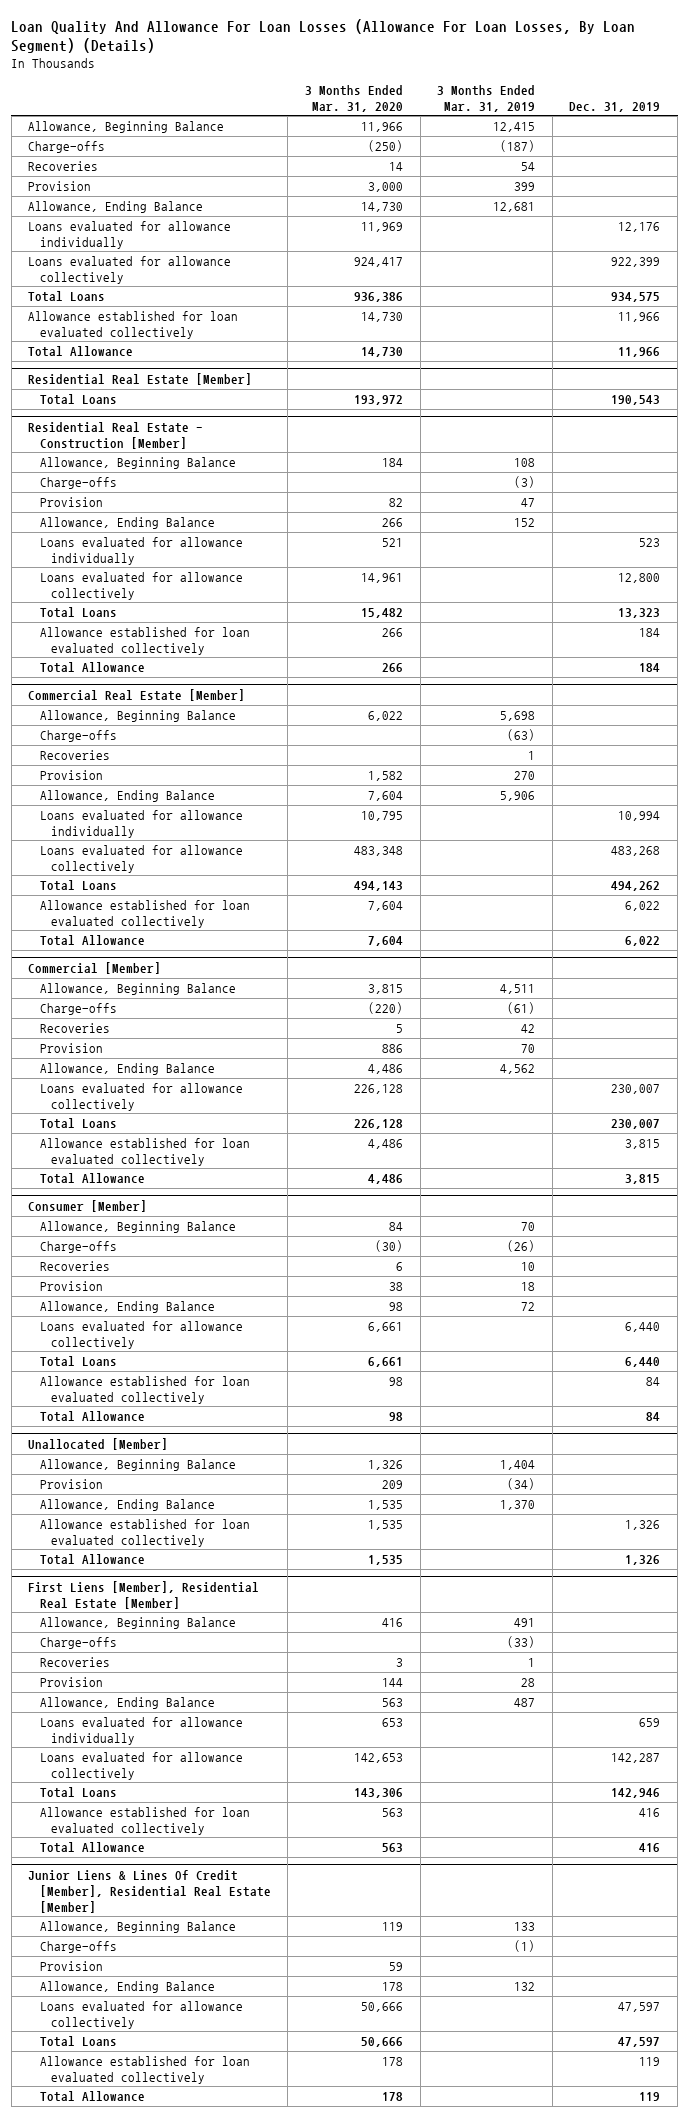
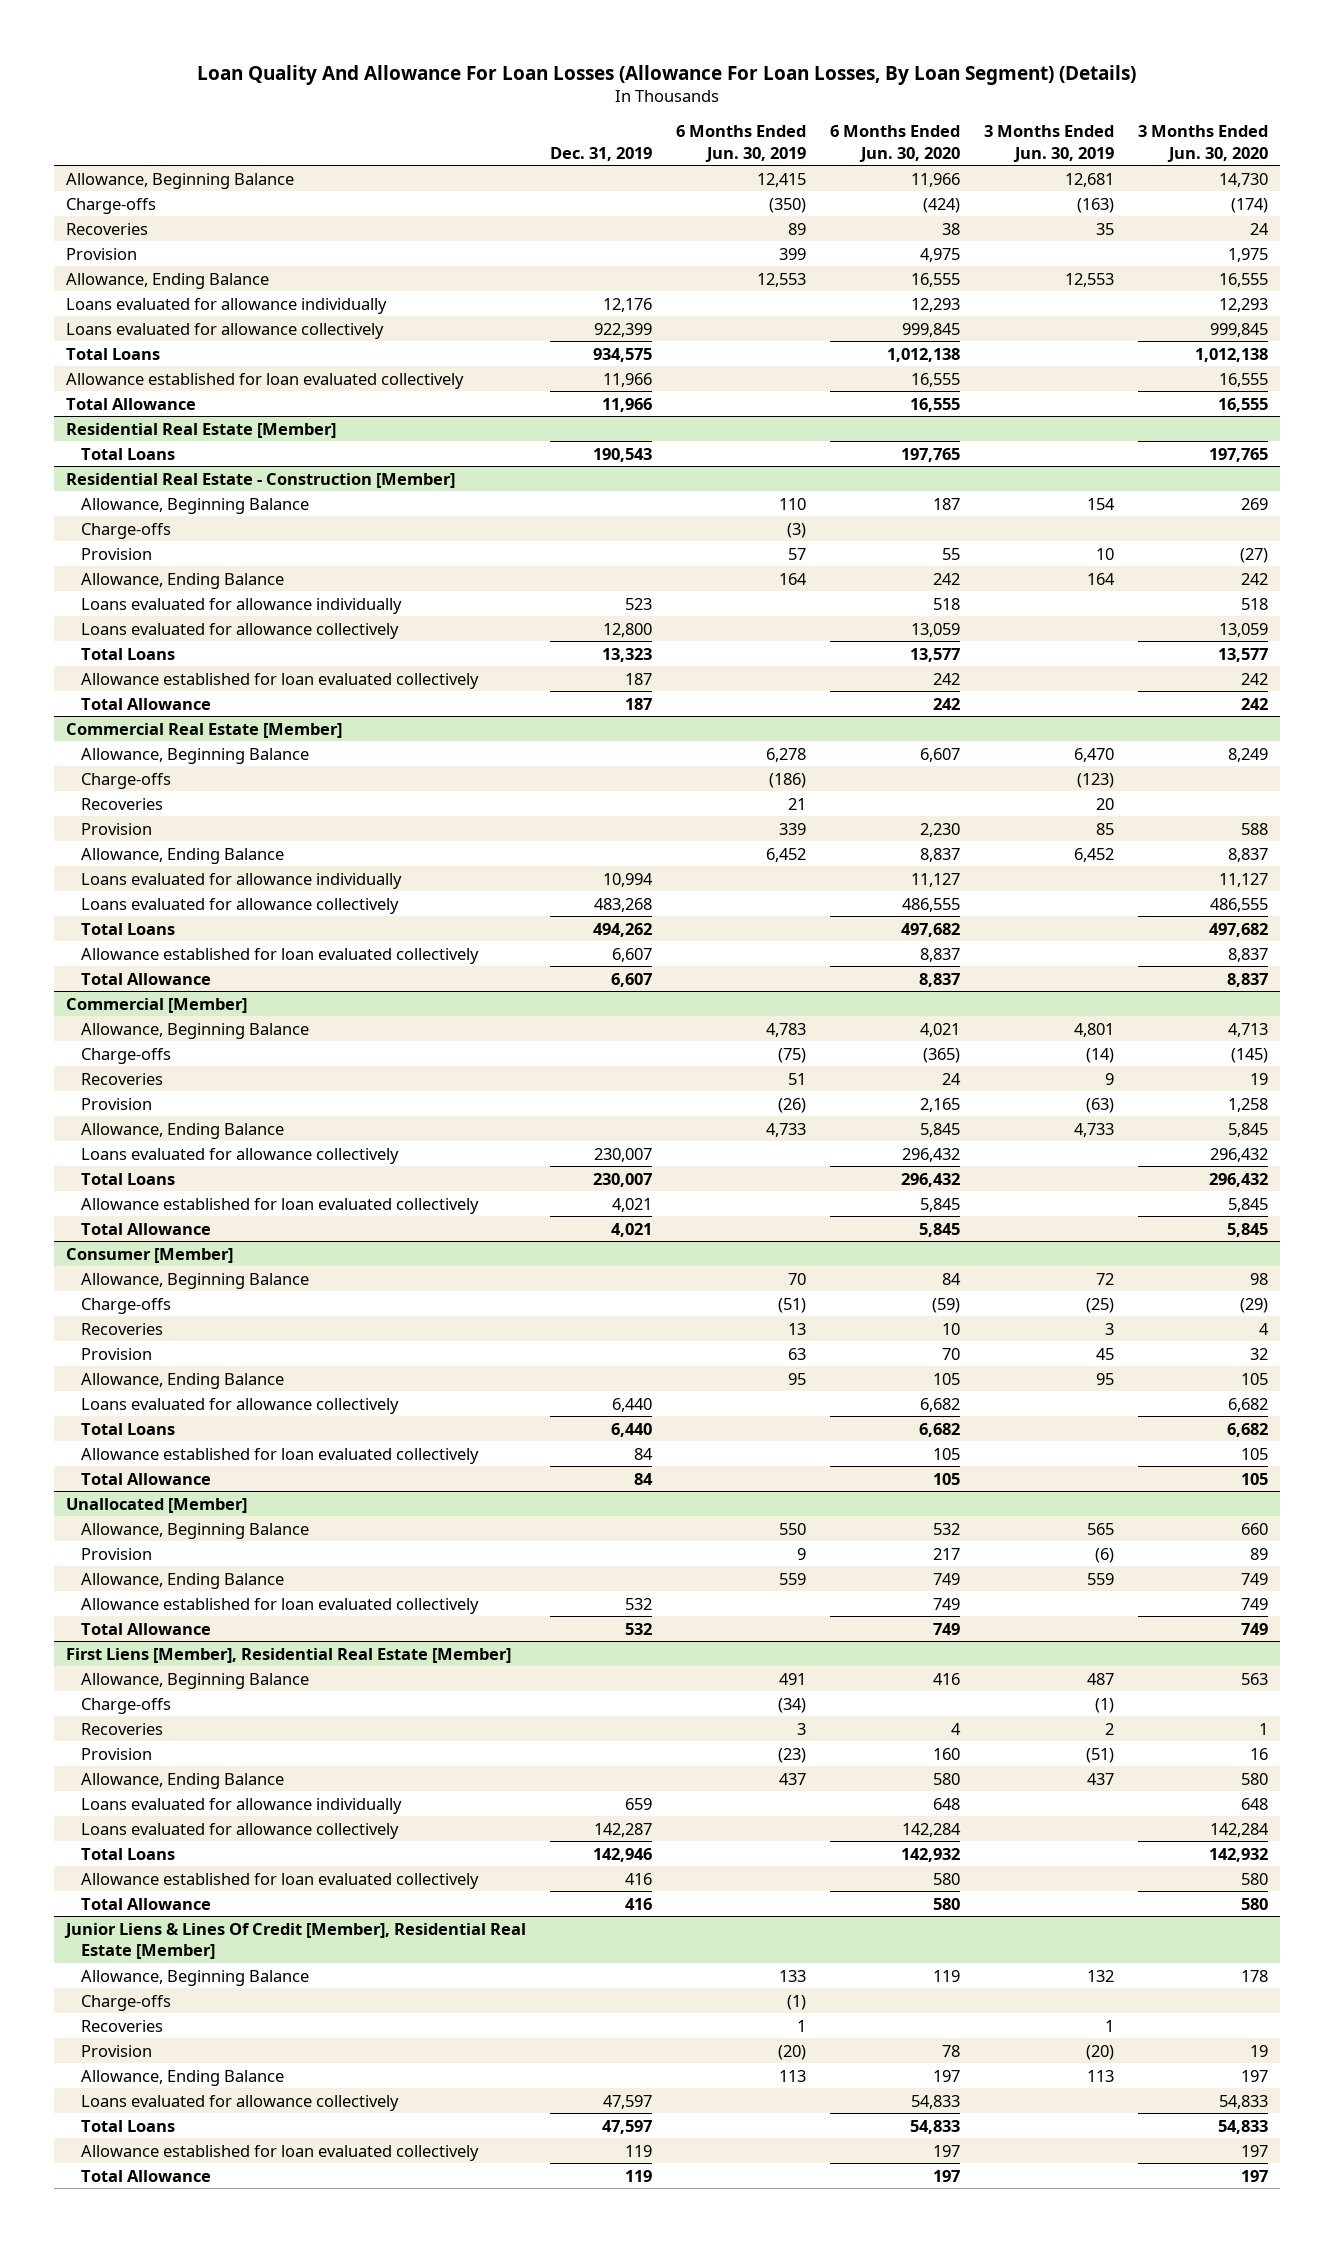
[304,84,403,112] 3 Months Ended Mar. 31, 2020 -> none
[437,84,536,112] 3 Months Ended Mar. 31, 2019 -> none
none -> [675,125,806,162] 6 Months Ended Jun. 30, 2019
none -> [829,125,960,162] 6 Months Ended Jun. 30, 2020
none -> [983,125,1114,162] 3 Months Ended Jun. 30, 2019
none -> [1137,125,1268,162] 3 Months Ended Jun. 30, 2020
[639,627,661,637] 184 -> [624,672,652,685] 187
[639,662,661,672] 184 -> [624,697,652,710] 187
[625,900,661,911] 6,022 -> [611,947,652,962] 6,607
[625,935,661,946] 6,022 -> [610,972,652,987] 6,607
[625,1138,661,1149] 3,815 -> [611,1197,652,1212] 4,021
[625,1173,661,1184] 3,815 -> [610,1222,652,1237] 4,021
[625,1519,661,1530] 1,326 -> [624,1597,652,1610] 532
[625,1554,661,1565] 1,326 -> [624,1622,652,1635] 532
none -> [81,2019,164,2032] Recoveries

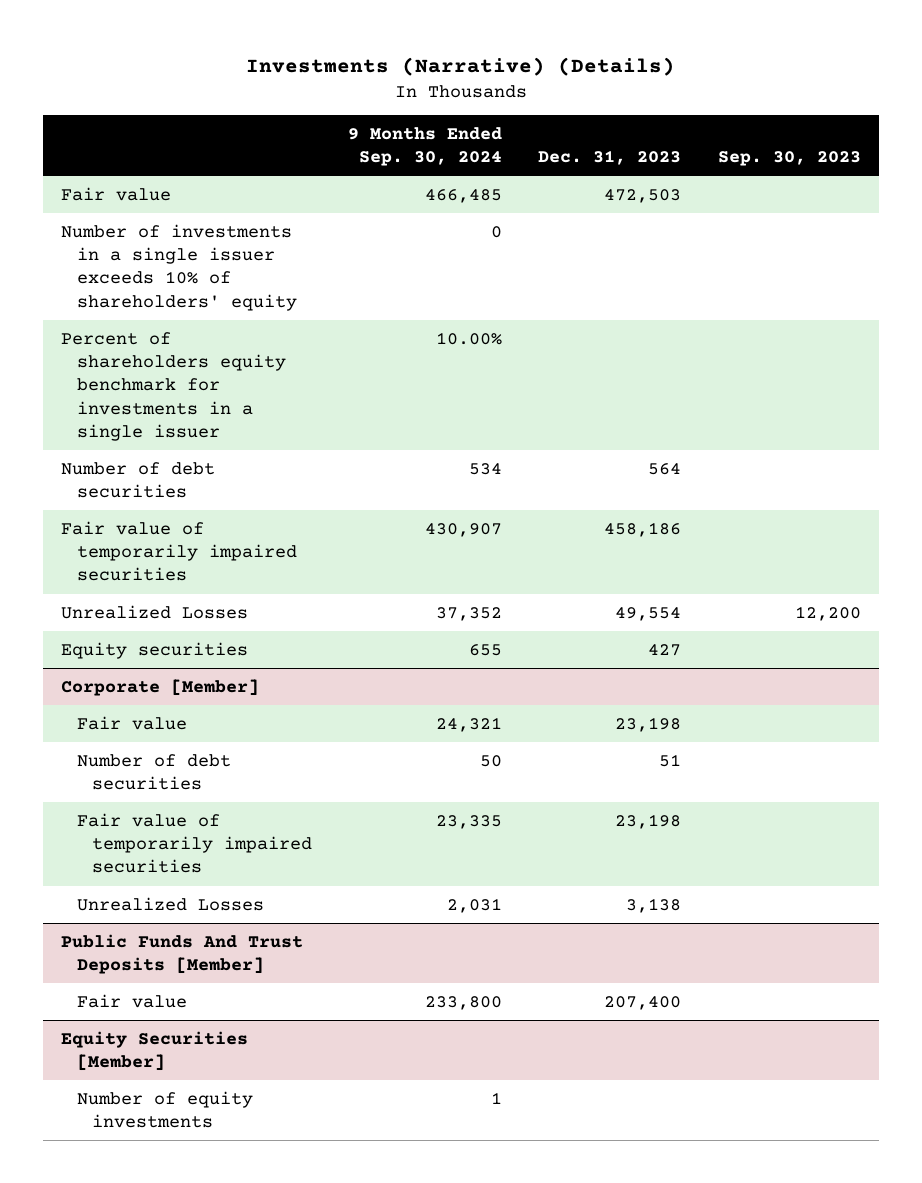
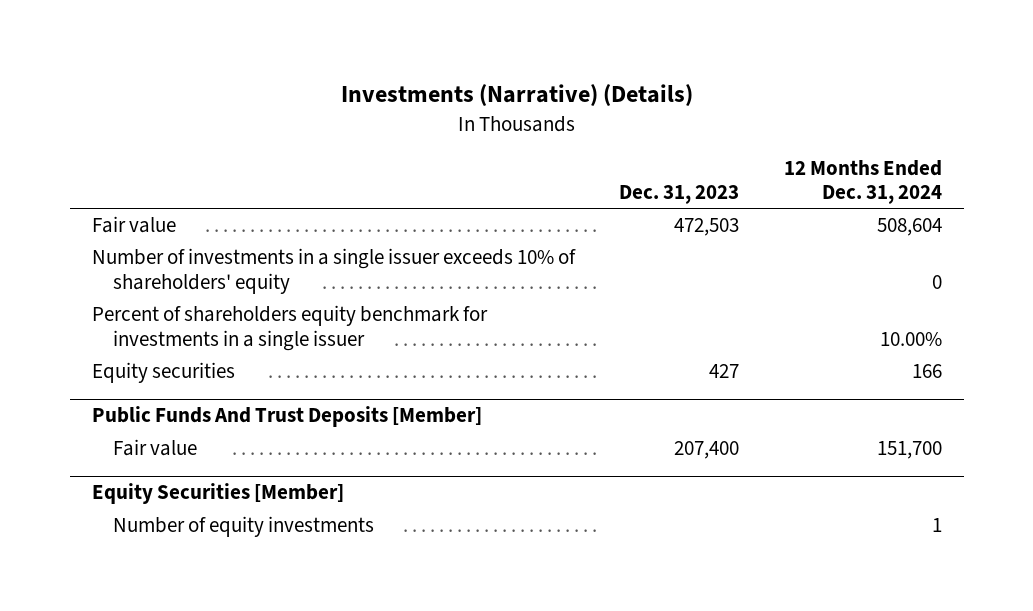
[347,126,502,167] 9 Months Ended Sep. 30, 2024 -> none
[717,151,861,167] Sep. 30, 2023 -> none
none -> [783,159,942,205] 12 Months Ended Dec. 31, 2024
[61,461,216,499] Number of debt securities -> none
[61,520,297,582] Fair value of temporarily impaired securities -> none
[61,604,249,619] Unrealized Losses -> none
[61,678,260,696] Corporate [Member] -> none
[76,715,187,730] Fair value -> none
[76,753,231,791] Number of debt securities -> none
[76,812,312,874] Fair value of temporarily impaired securities -> none
[76,896,264,911] Unrealized Losses -> none

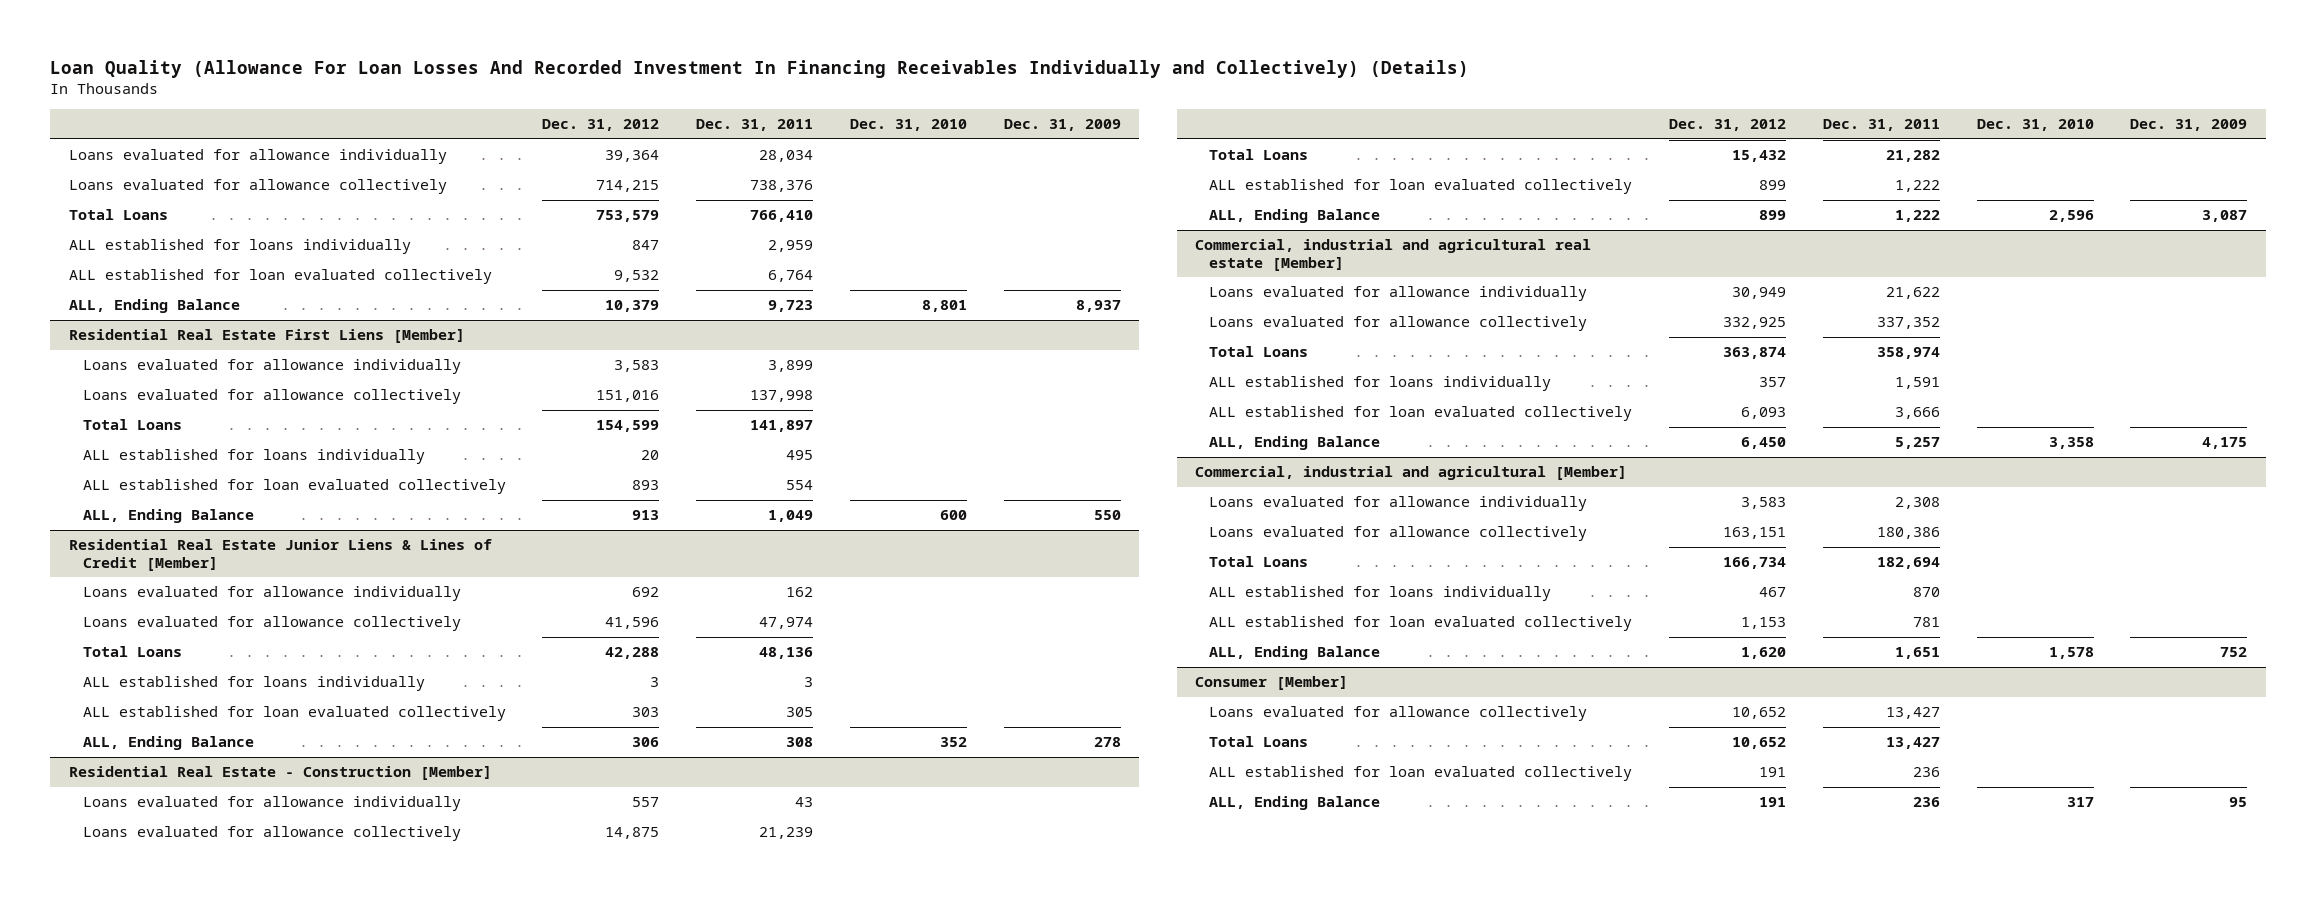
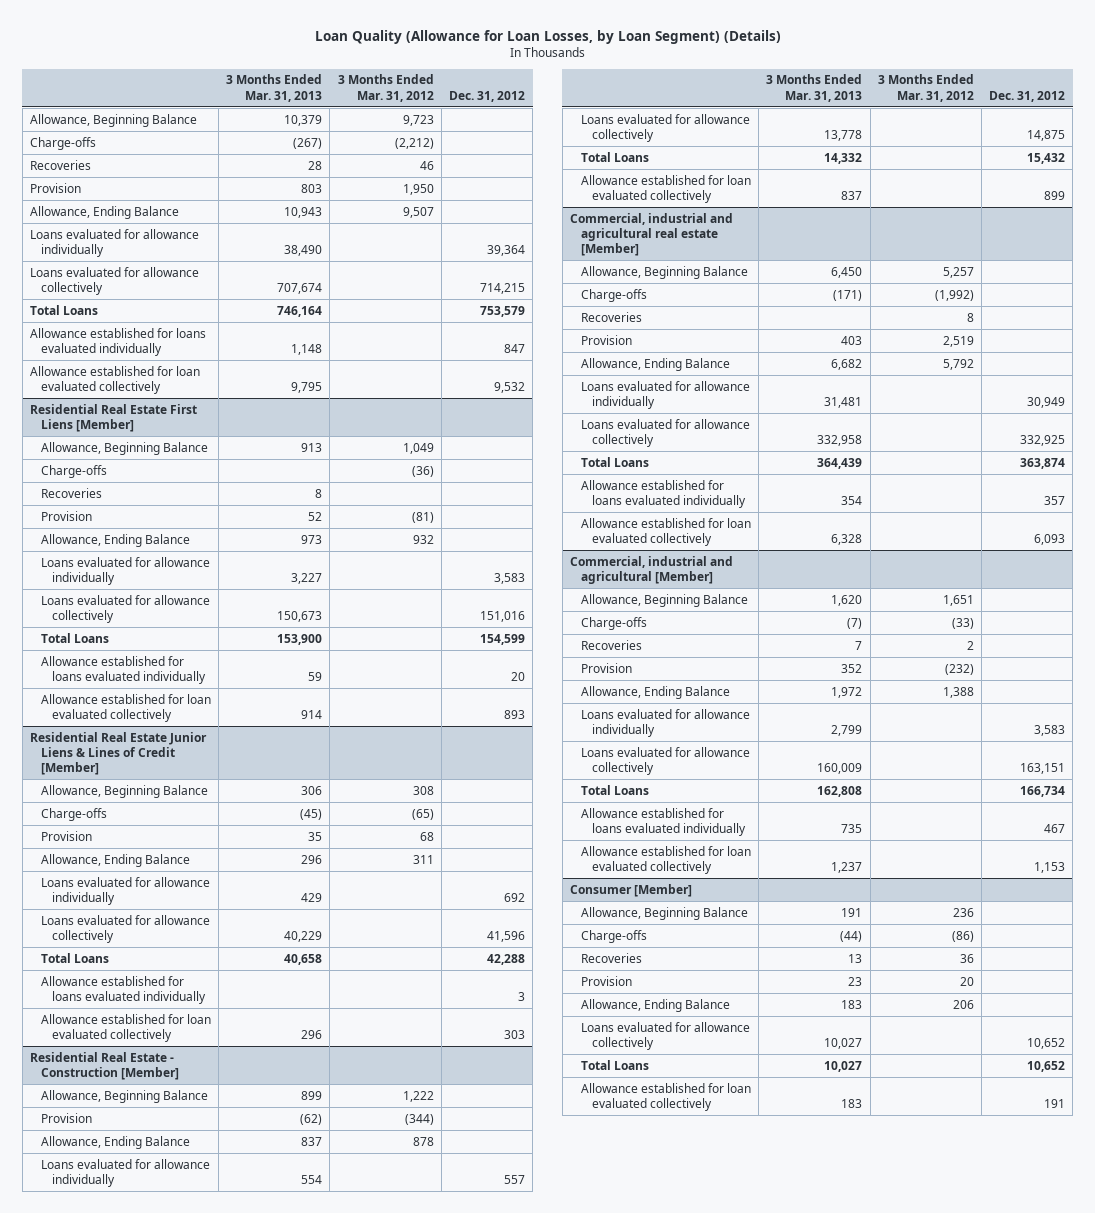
[50,59,1470,78] Loan Quality (Allowance For Loan Losses And Recorded Investment In Financing Receivables Individually and Collectively) (Details) -> [314,29,781,44] Loan Quality (Allowance for Loan Losses, by Loan Segment) (Details)
[696,119,814,132] Dec. 31, 2011 -> none
[849,119,967,132] Dec. 31, 2010 -> none
[1003,119,1121,132] Dec. 31, 2009 -> none
none -> [226,74,323,102] 3 Months Ended Mar. 31, 2013
none -> [337,74,434,102] 3 Months Ended Mar. 31, 2012
none -> [30,113,198,127] Allowance, Beginning Balance
none -> [30,136,97,150] Charge-offs
none -> [30,159,92,170] Recoveries
none -> [30,182,82,193] Provision
none -> [30,205,180,219] Allowance, Ending Balance
[68,299,240,314] ALL, Ending Balance -> none
[68,239,411,255] ALL established for loans individually -> [30,327,207,356] Allowance established for loans evaluated individually
[68,269,492,285] ALL established for loan evaluated collectively -> [30,365,201,394] Allowance established for loan evaluated collectively
none -> [40,441,208,455] Allowance, Beginning Balance
none -> [40,464,107,478] Charge-offs
none -> [40,487,102,498] Recoveries
none -> [40,510,92,521] Provision
none -> [40,533,190,547] Allowance, Ending Balance
[82,509,254,524] ALL, Ending Balance -> none
[82,449,425,465] ALL established for loans individually -> [40,655,206,684] Allowance established for loans evaluated individually
[82,479,506,495] ALL established for loan evaluated collectively -> [40,693,211,722] Allowance established for loan evaluated collectively
none -> [40,784,208,798] Allowance, Beginning Balance
none -> [40,807,107,821] Charge-offs
none -> [40,830,92,841] Provision
none -> [40,853,190,867] Allowance, Ending Balance
[82,736,254,751] ALL, Ending Balance -> none
[82,676,425,692] ALL established for loans individually -> [40,975,206,1004] Allowance established for loans evaluated individually
[82,706,506,722] ALL established for loan evaluated collectively -> [40,1013,211,1042] Allowance established for loan evaluated collectively
none -> [40,1089,208,1103] Allowance, Beginning Balance
none -> [40,1112,92,1123] Provision
none -> [40,1135,190,1149] Allowance, Ending Balance
[1209,209,1381,224] ALL, Ending Balance -> none
[1209,179,1633,195] ALL established for loan evaluated collectively -> [581,174,752,203] Allowance established for loan evaluated collectively
none -> [581,265,749,279] Allowance, Beginning Balance
none -> [581,288,648,302] Charge-offs
none -> [581,311,643,322] Recoveries
none -> [581,334,633,345] Provision
none -> [581,357,731,371] Allowance, Ending Balance
[1209,436,1381,451] ALL, Ending Balance -> none
[1209,376,1552,392] ALL established for loans individually -> [581,479,746,508] Allowance established for loans evaluated individually
[1209,406,1633,422] ALL established for loan evaluated collectively -> [581,517,752,546] Allowance established for loan evaluated collectively
none -> [581,593,749,607] Allowance, Beginning Balance
none -> [581,616,648,630] Charge-offs
none -> [581,639,643,650] Recoveries
none -> [581,662,633,673] Provision
none -> [581,685,731,699] Allowance, Ending Balance
[1209,646,1381,661] ALL, Ending Balance -> none
[1209,586,1552,602] ALL established for loans individually -> [581,807,746,836] Allowance established for loans evaluated individually
[1209,616,1633,632] ALL established for loan evaluated collectively -> [581,845,752,874] Allowance established for loan evaluated collectively
none -> [581,906,749,920] Allowance, Beginning Balance
none -> [581,929,648,943] Charge-offs
none -> [581,952,643,963] Recoveries
none -> [581,975,633,986] Provision
none -> [581,998,731,1012] Allowance, Ending Balance
[1209,796,1381,811] ALL, Ending Balance -> none
[1209,766,1633,782] ALL established for loan evaluated collectively -> [581,1082,752,1111] Allowance established for loan evaluated collectively

